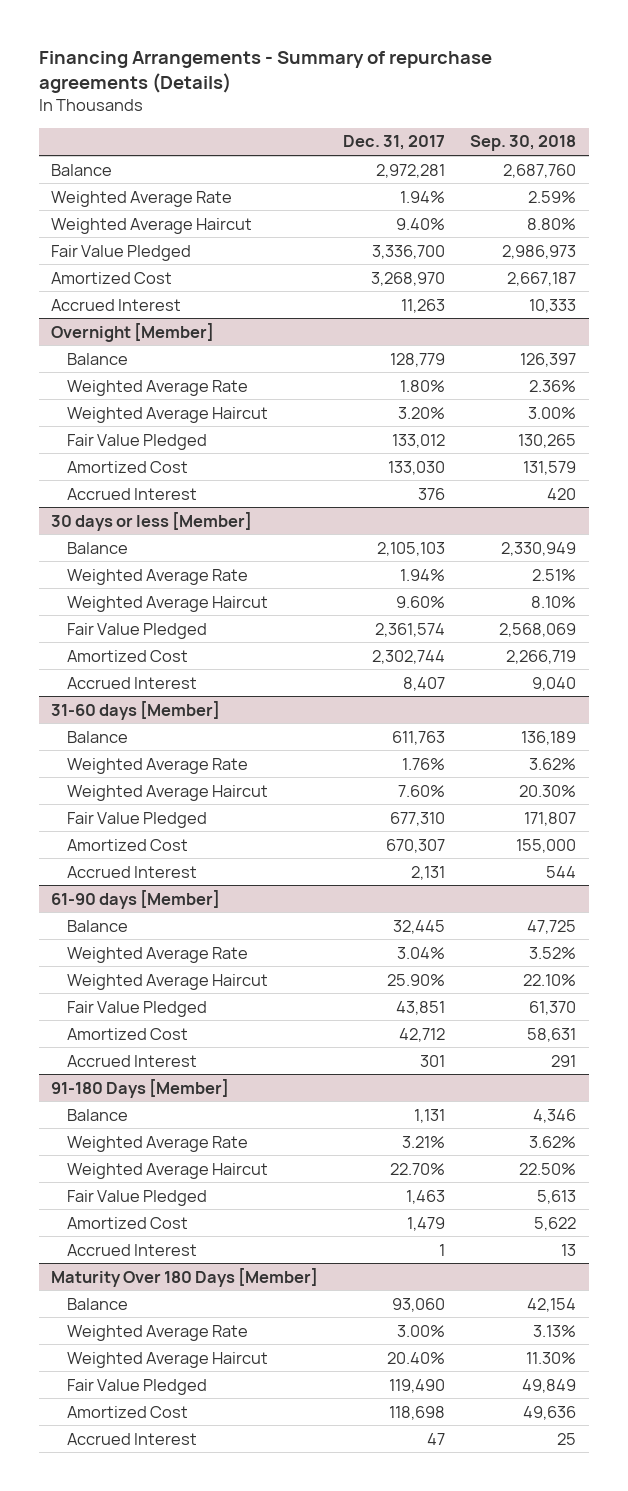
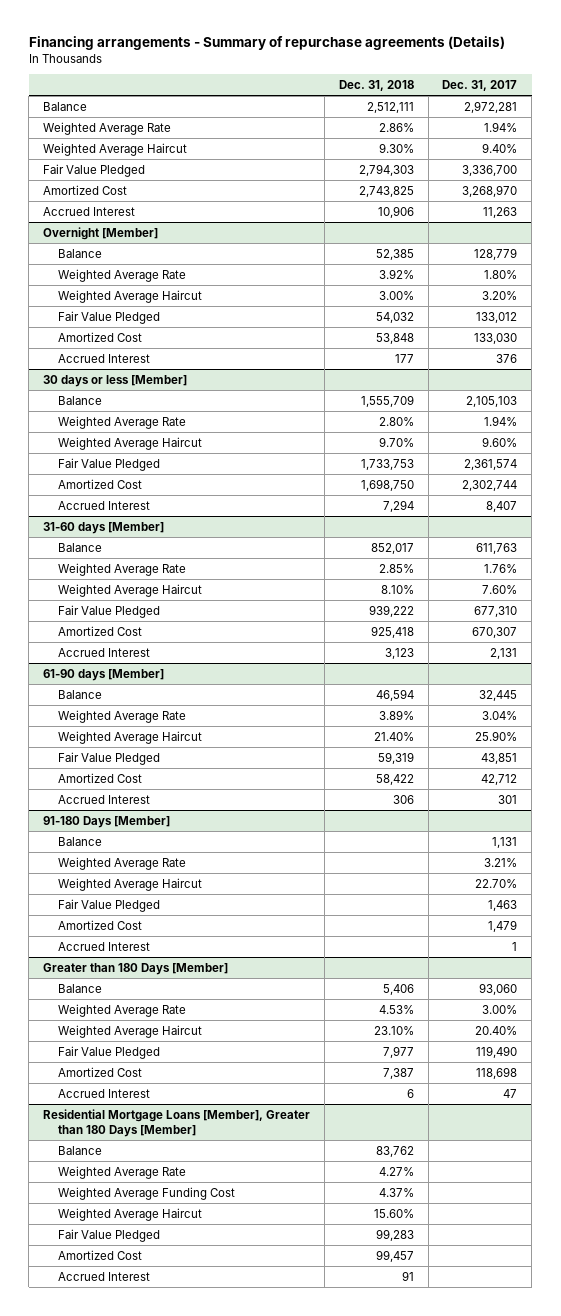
[38,51,492,94] Financing Arrangements - Summary of repurchase agreements (Details) -> [28,35,505,50] Financing arrangements - Summary of repurchase agreements (Details)
[470,135,577,152] Sep. 30, 2018 -> none
none -> [338,80,414,92] Dec. 31, 2018
[51,1267,319,1287] Maturity Over 180 Days [Member] -> [43,962,229,975] Greater than 180 Days [Member]
none -> [43,1108,311,1137] Residential Mortgage Loans [Member], Greater than 180 Days [Member]
none -> [57,1145,102,1155] Balance
none -> [57,1165,186,1179] Weighted Average Rate
none -> [57,1186,235,1200] Weighted Average Funding Cost
none -> [57,1207,202,1221] Weighted Average Haircut
none -> [57,1228,160,1242] Fair Value Pledged
none -> [57,1249,142,1260] Amortized Cost
none -> [57,1271,150,1281] Accrued Interest

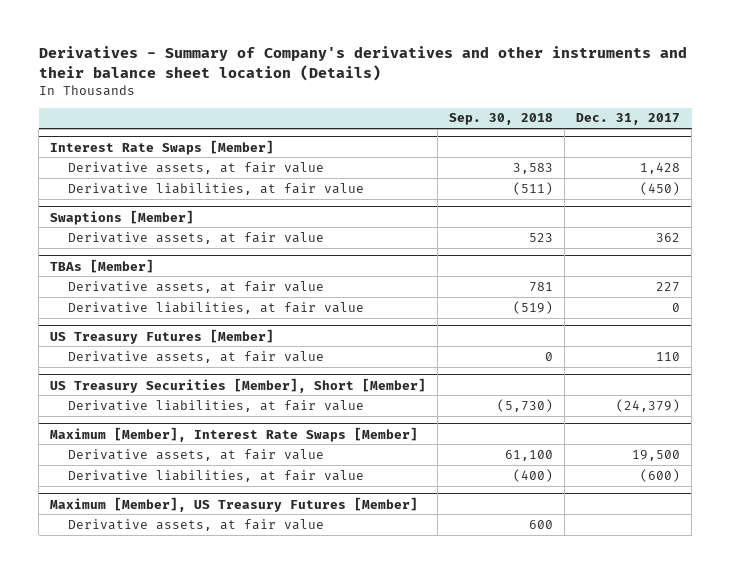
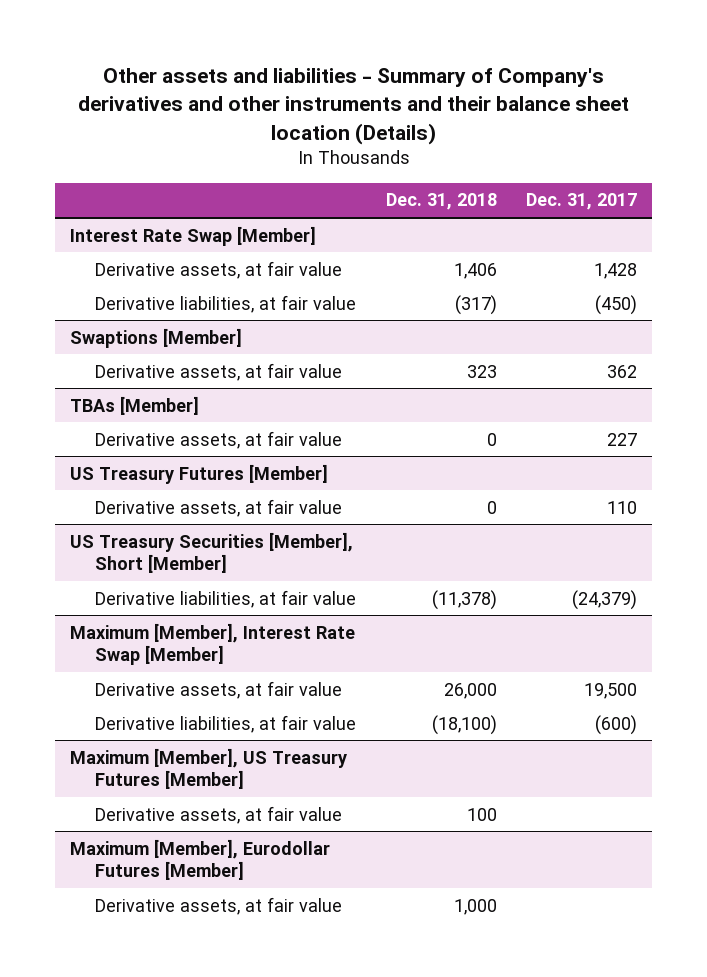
[38,46,687,81] Derivatives - Summary of Company's derivatives and other instruments and their balance sheet location (Details) -> [77,68,629,145] Other assets and liabilities - Summary of Company's derivatives and other instruments and their balance sheet location (Details)
[449,113,554,126] Sep. 30, 2018 -> none
none -> [385,193,497,211] Dec. 31, 2018
[50,139,275,155] Interest Rate Swaps [Member] -> [69,225,316,246] Interest Rate Swap [Member]
[67,301,364,314] Derivative liabilities, at fair value -> none
[50,426,419,442] Maximum [Member], Interest Rate Swaps [Member] -> [69,622,355,665] Maximum [Member], Interest Rate Swap [Member]
none -> [69,838,330,880] Maximum [Member], Eurodollar Futures [Member]
none -> [94,896,342,915] Derivative assets, at fair value

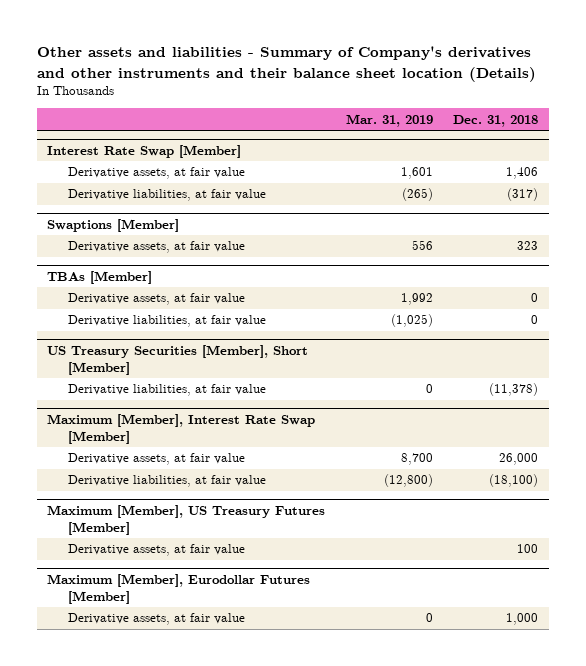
[526,193,638,211] Dec. 31, 2017 -> none
none -> [345,113,433,127] Mar. 31, 2019
[69,463,328,484] US Treasury Futures [Member] -> none
[94,498,342,517] Derivative assets, at fair value -> [67,315,266,328] Derivative liabilities, at fair value

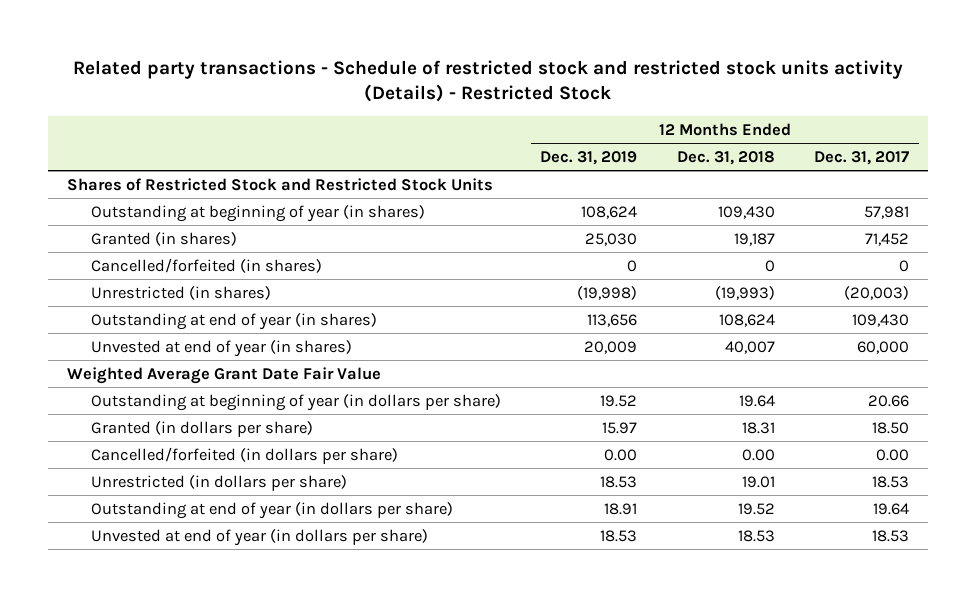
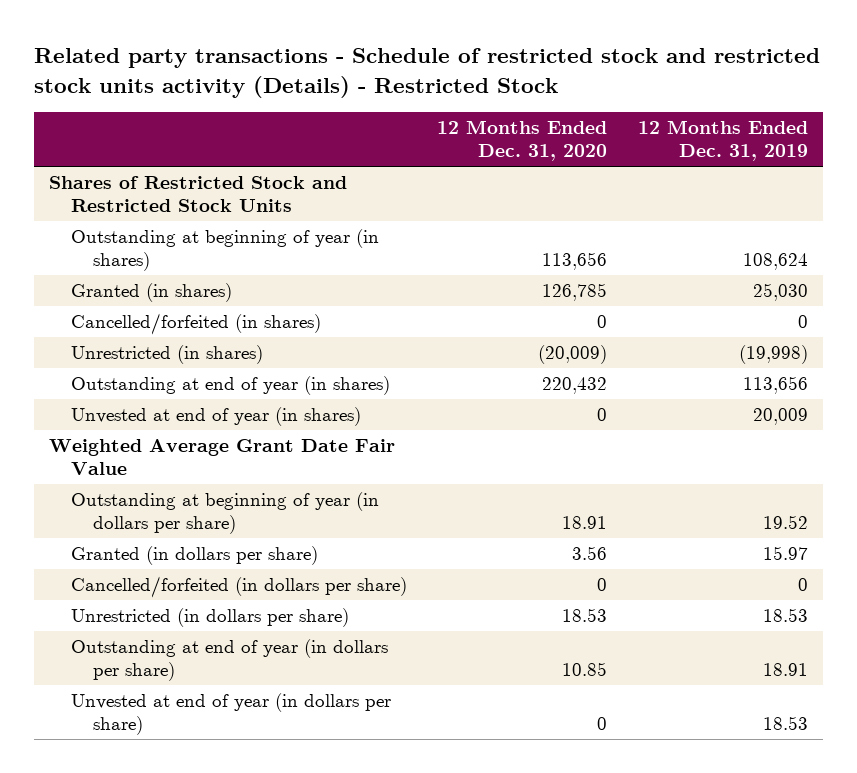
[676,151,775,166] Dec. 31, 2018 -> none
[813,151,909,166] Dec. 31, 2017 -> none
none -> [437,120,608,162] 12 Months Ended Dec. 31, 2020
[604,448,638,461] 0.00 -> [797,578,808,592] 0

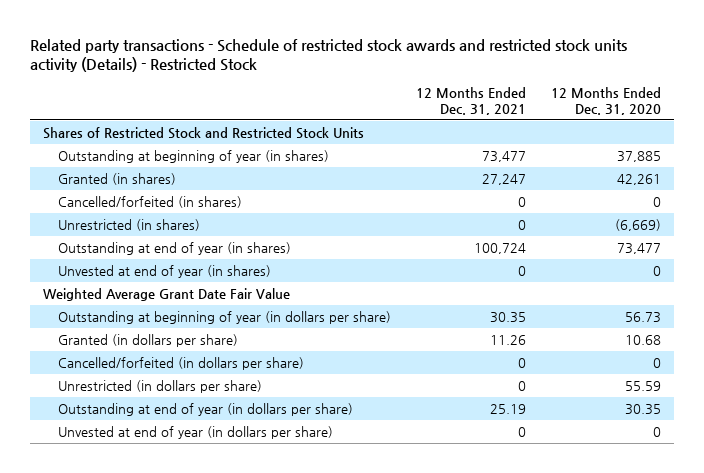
[33,48,820,98] Related party transactions - Schedule of restricted stock and restricted stock units activity (Details) - Restricted Stock -> [30,38,628,73] Related party transactions - Schedule of restricted stock awards and restricted stock units activity (Details) - Restricted Stock
[637,120,808,162] 12 Months Ended Dec. 31, 2019 -> none
none -> [415,87,526,115] 12 Months Ended Dec. 31, 2021
[542,252,608,271] 113,656 -> [617,150,662,162] 37,885
[542,283,608,302] 126,785 -> [617,173,662,185] 42,261
[538,345,608,365] (20,009) -> [615,218,662,231] (6,669)
[542,377,608,395] 220,432 -> [617,242,662,254] 73,477
[562,516,608,530] 18.91 -> [625,311,662,323] 56.73
[572,546,608,561] 3.56 -> [625,334,662,345] 10.68
[562,608,608,623] 18.53 -> [625,380,662,391] 55.59
[562,662,608,677] 10.85 -> [625,403,662,415] 30.35

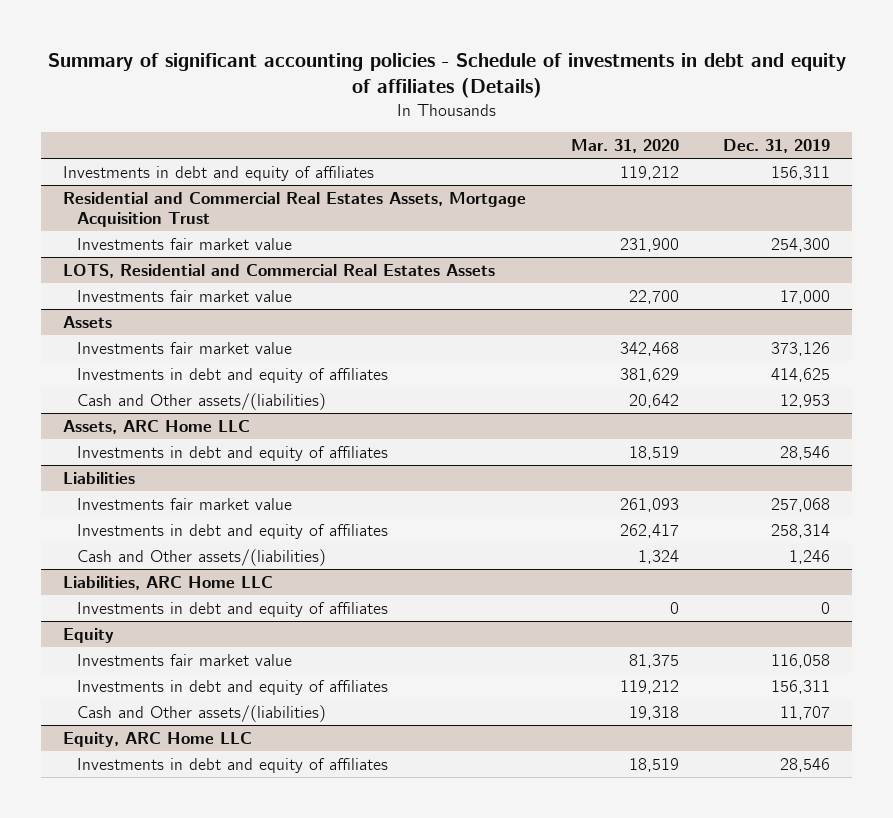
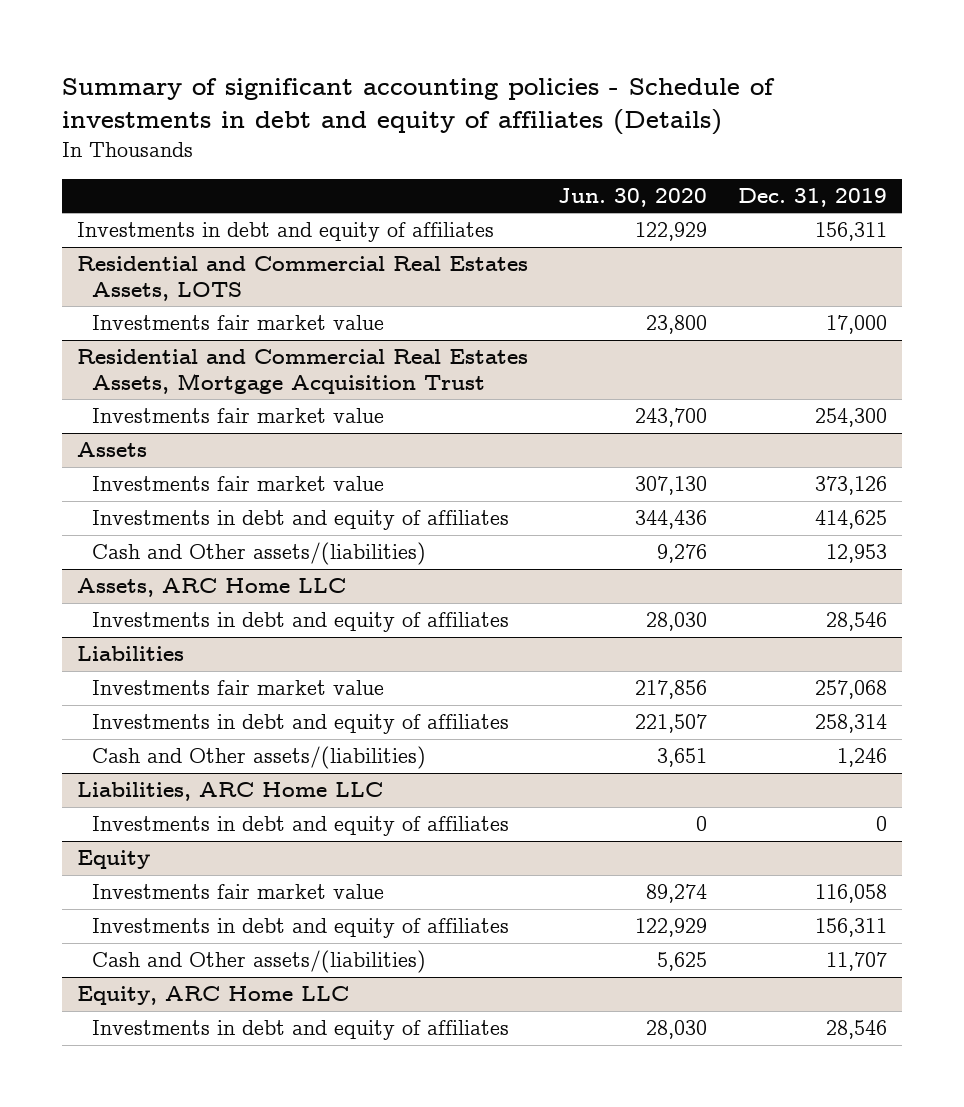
[570,139,679,154] Mar. 31, 2020 -> none
none -> [558,187,708,207] Jun. 30, 2020
none -> [77,256,529,301] Residential and Commercial Real Estates Assets, LOTS
none -> [92,315,385,331] Investments fair market value
[63,263,496,278] LOTS, Residential and Commercial Real Estates Assets -> none
[76,289,292,302] Investments fair market value -> none

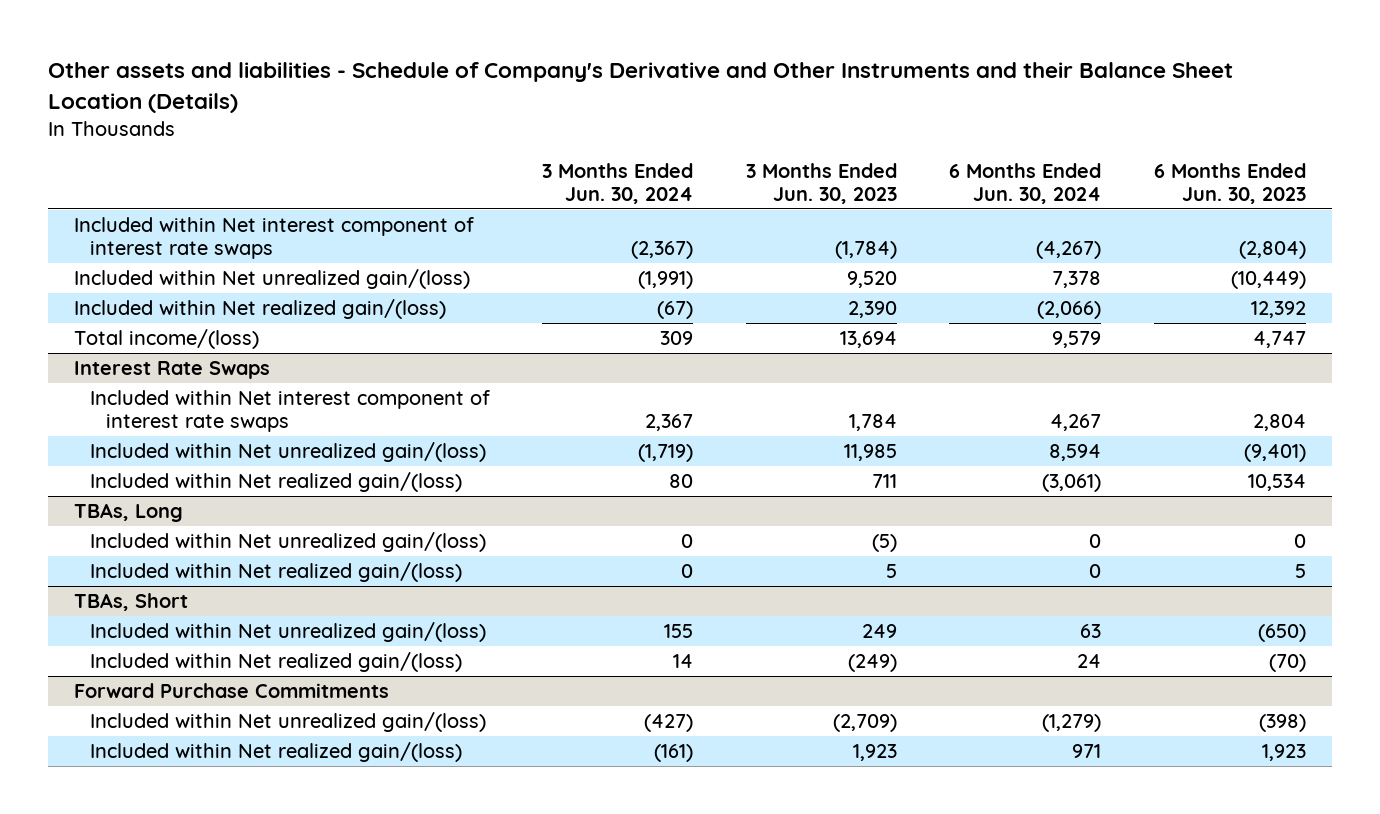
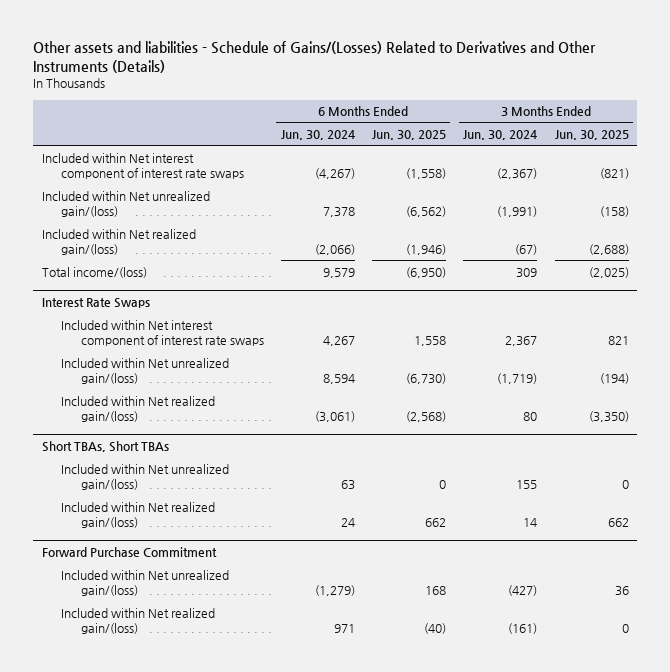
[47,62,1233,114] Other assets and liabilities - Schedule of Company's Derivative and Other Instruments and their Balance Sheet Location (Details) -> [32,40,596,73] Other assets and liabilities - Schedule of Gains/(Losses) Related to Derivatives and Other Instruments (Details)
[745,162,897,204] 3 Months Ended Jun. 30, 2023 -> none
[1153,162,1306,204] 6 Months Ended Jun. 30, 2023 -> none
none -> [372,130,447,141] Jun. 30, 2025
none -> [554,130,629,141] Jun. 30, 2025
[74,503,184,523] TBAs, Long -> none
[90,532,487,553] Included within Net unrealized gain/(loss) -> none
[90,562,463,583] Included within Net realized gain/(loss) -> none
[74,593,189,612] TBAs, Short -> [41,441,169,453] Short TBAs, Short TBAs
[74,683,390,699] Forward Purchase Commitments -> [41,547,217,558] Forward Purchase Commitment

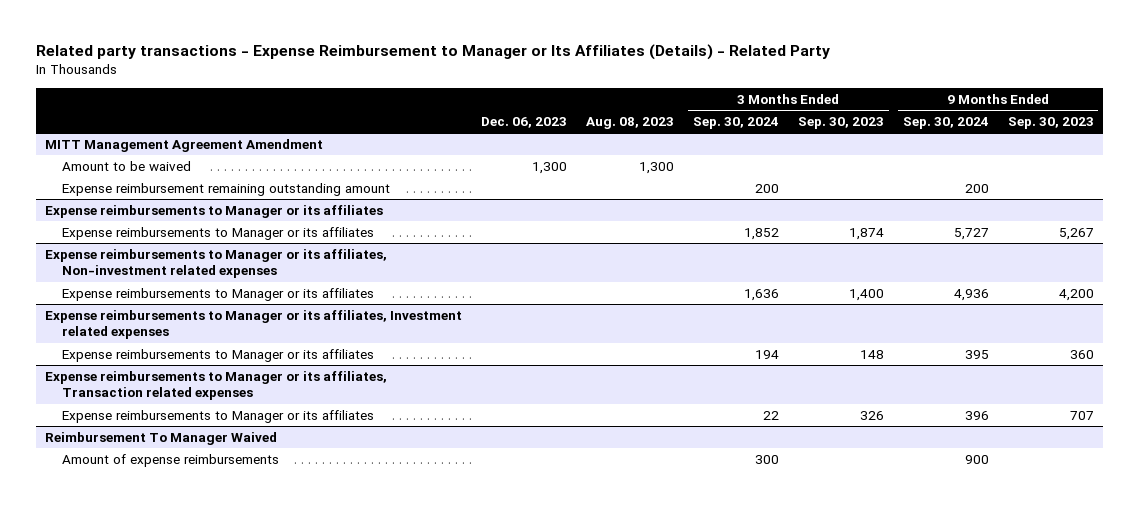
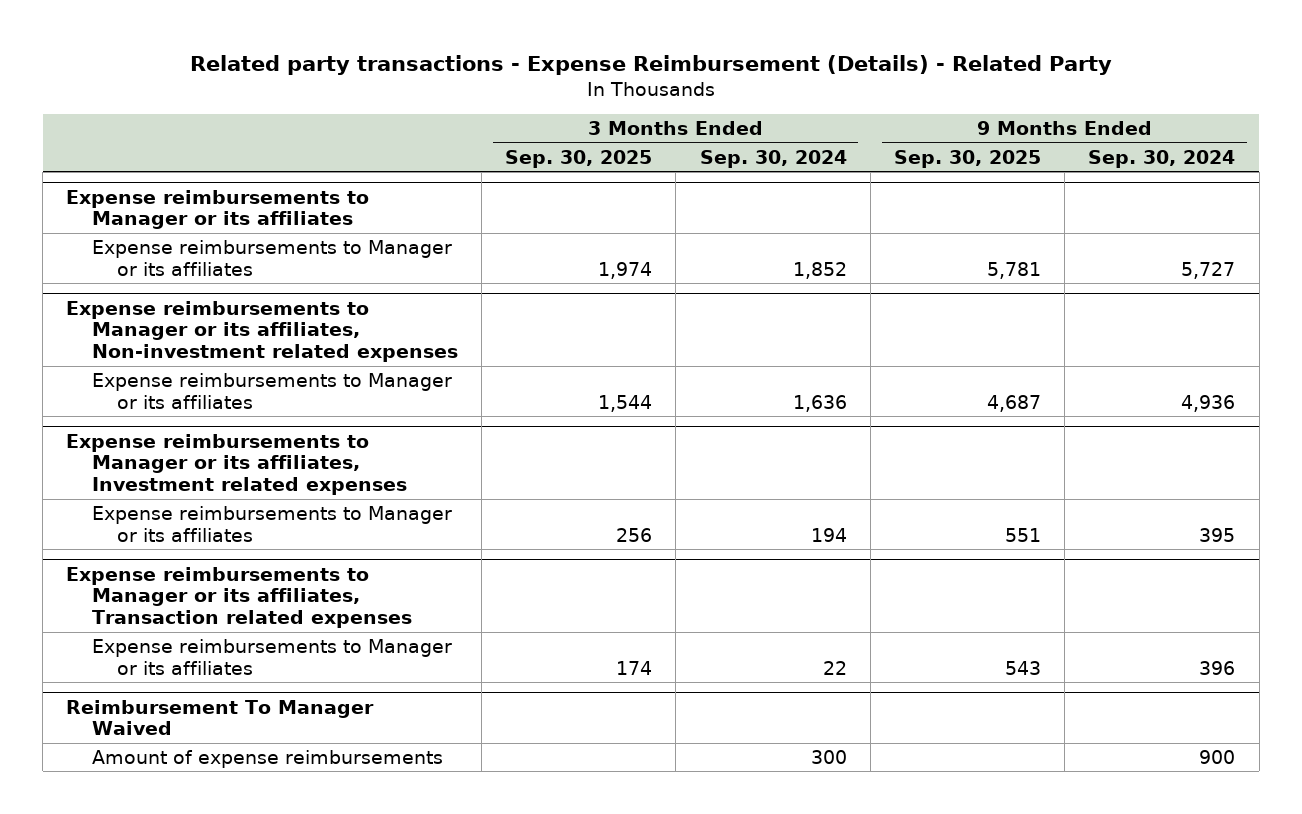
[35,44,830,61] Related party transactions - Expense Reimbursement to Manager or Its Affiliates (Details) - Related Party -> [189,55,1112,76] Related party transactions - Expense Reimbursement (Details) - Related Party
[481,116,568,128] Dec. 06, 2023 -> none
[586,116,675,129] Aug. 08, 2023 -> none
[797,116,884,129] Sep. 30, 2023 -> none
[1007,116,1094,129] Sep. 30, 2023 -> none
none -> [505,149,653,168] Sep. 30, 2025
none -> [893,149,1041,168] Sep. 30, 2025
[45,138,324,152] MITT Management Agreement Amendment -> none
[62,160,192,171] Amount to be waived -> none
[62,182,391,196] Expense reimbursement remaining outstanding amount -> none

